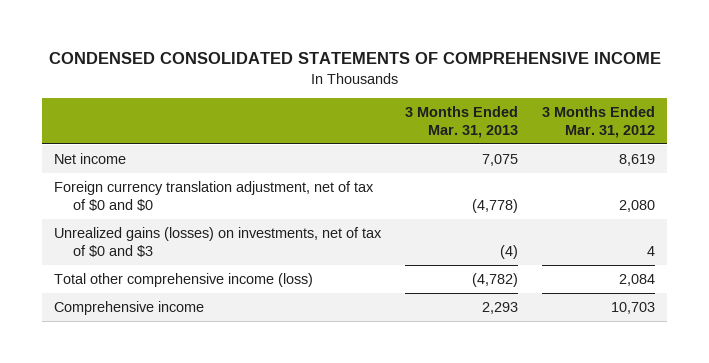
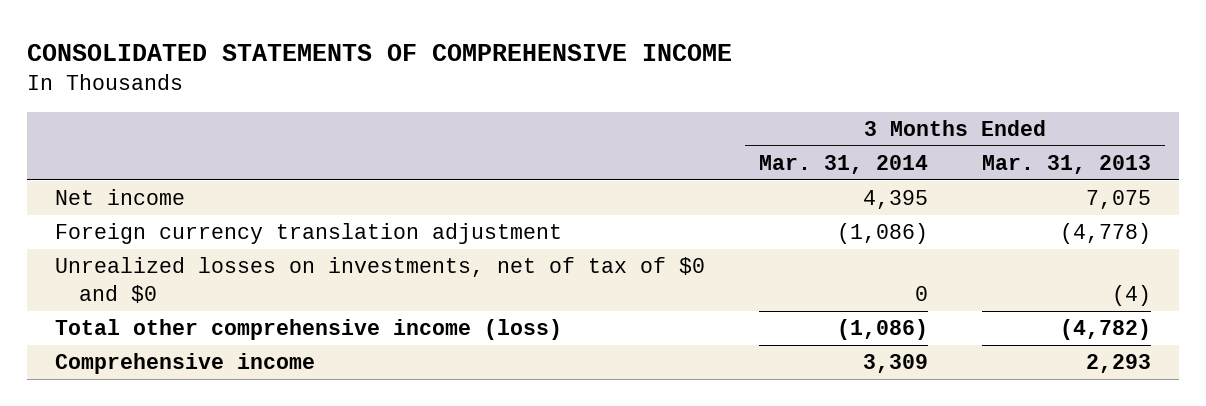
[48,52,661,65] CONDENSED CONSOLIDATED STATEMENTS OF COMPREHENSIVE INCOME -> [27,43,733,61] CONSOLIDATED STATEMENTS OF COMPREHENSIVE INCOME
[542,105,656,138] 3 Months Ended Mar. 31, 2012 -> none
none -> [759,154,929,174] Mar. 31, 2014
[54,180,375,212] Foreign currency translation adjustment, net of tax of $0 and $0 -> [54,223,562,245] Foreign currency translation adjustment
[54,226,383,258] Unrealized gains (losses) on investments, net of tax of $0 and $3 -> [54,257,705,303] Unrealized losses on investments, net of tax of $0 and $0

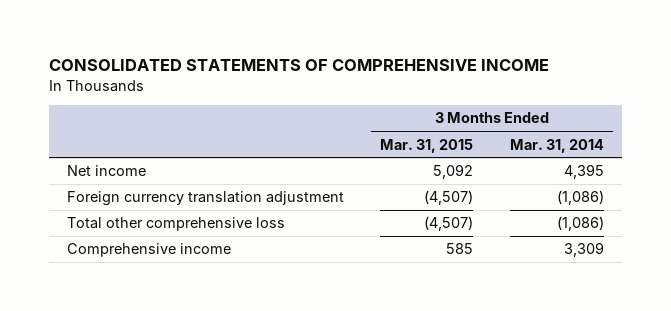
[982,154,1152,174] Mar. 31, 2013 -> none
none -> [380,138,474,153] Mar. 31, 2015
[54,257,705,303] Unrealized losses on investments, net of tax of $0 and $0 -> none
[54,319,562,341] Total other comprehensive income (loss) -> [67,217,286,232] Total other comprehensive loss

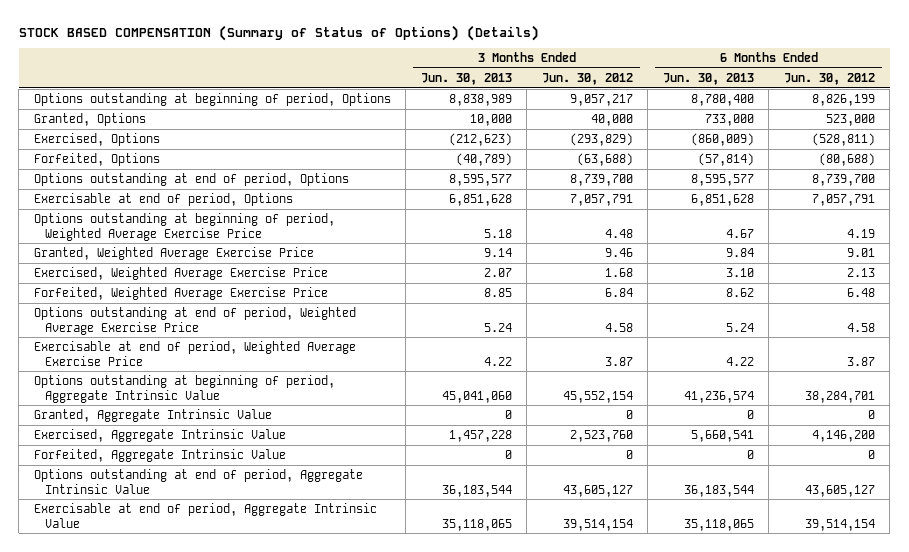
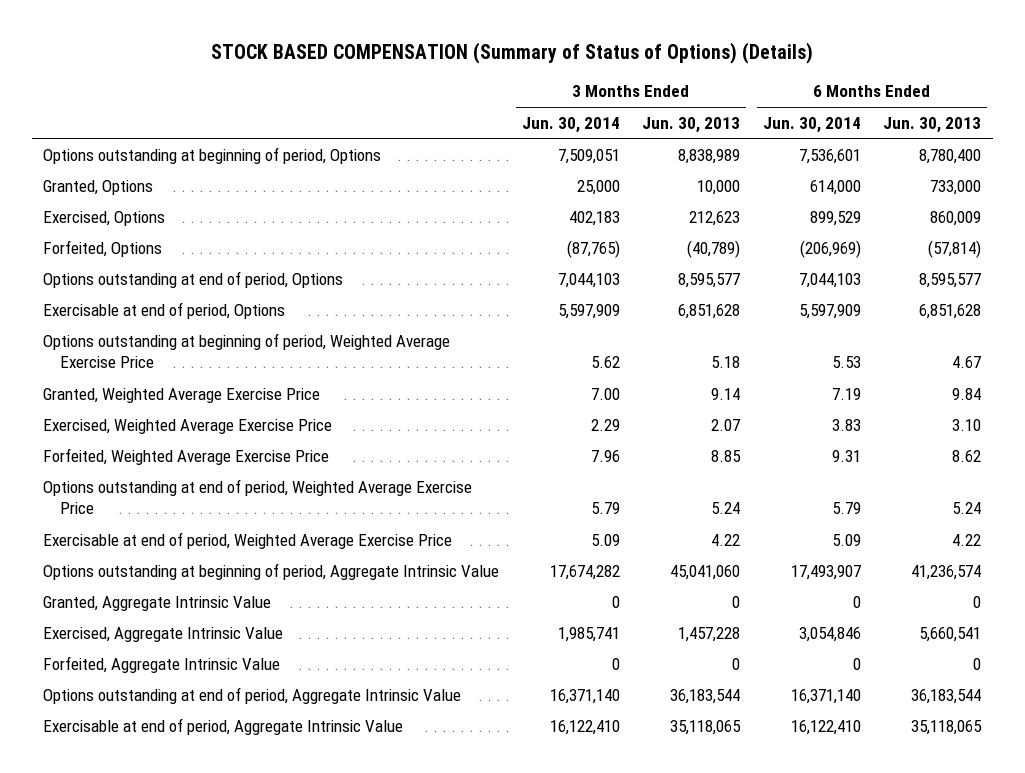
[541,72,633,85] Jun. 30, 2012 -> none
[783,72,875,85] Jun. 30, 2012 -> none
none -> [521,116,620,133] Jun. 30, 2014
none -> [762,116,861,133] Jun. 30, 2014
[448,132,512,146] (212,623) -> [689,210,741,226] 212,623
[690,132,754,146] (860,009) -> [930,210,982,226] 860,009

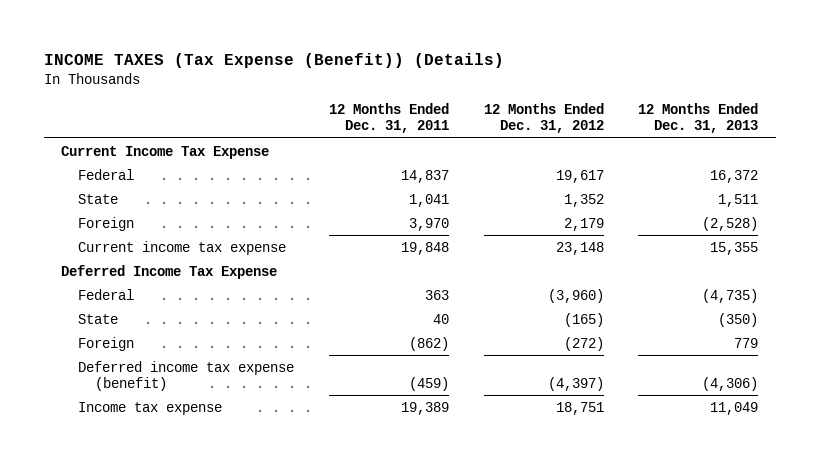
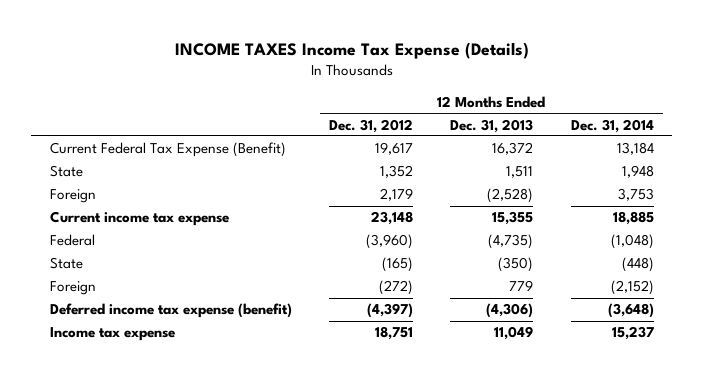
[43,53,504,69] INCOME TAXES (Tax Expense (Benefit)) (Details) -> [174,41,529,59] INCOME TAXES Income Tax Expense (Details)
[328,103,449,134] 12 Months Ended Dec. 31, 2011 -> none
none -> [570,118,654,133] Dec. 31, 2014
[61,145,270,159] Current Income Tax Expense -> none
[78,168,135,180] Federal -> [50,142,287,158] Current Federal Tax Expense (Benefit)
[61,264,278,279] Deferred Income Tax Expense -> none

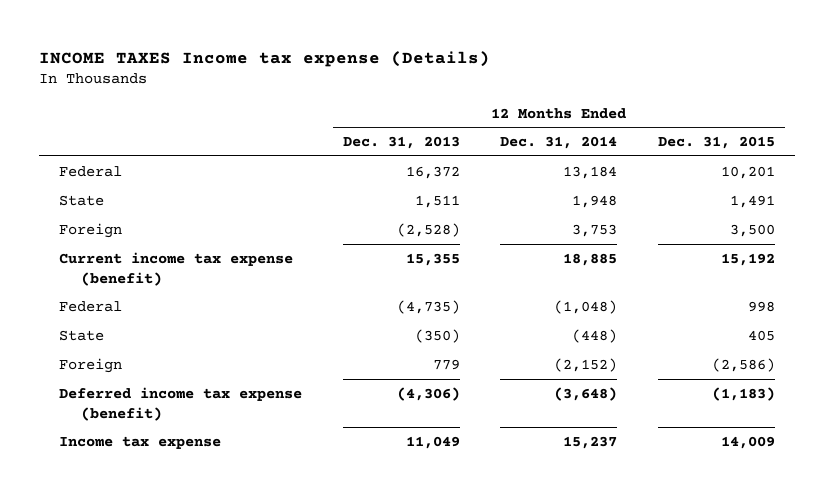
[174,41,529,59] INCOME TAXES Income Tax Expense (Details) -> [38,50,490,67] INCOME TAXES Income tax expense (Details)
[329,118,414,133] Dec. 31, 2012 -> none
none -> [657,136,775,150] Dec. 31, 2015
[50,142,287,158] Current Federal Tax Expense (Benefit) -> [59,165,123,177] Federal
[50,211,230,227] Current income tax expense -> [59,251,294,286] Current income tax expense (benefit)

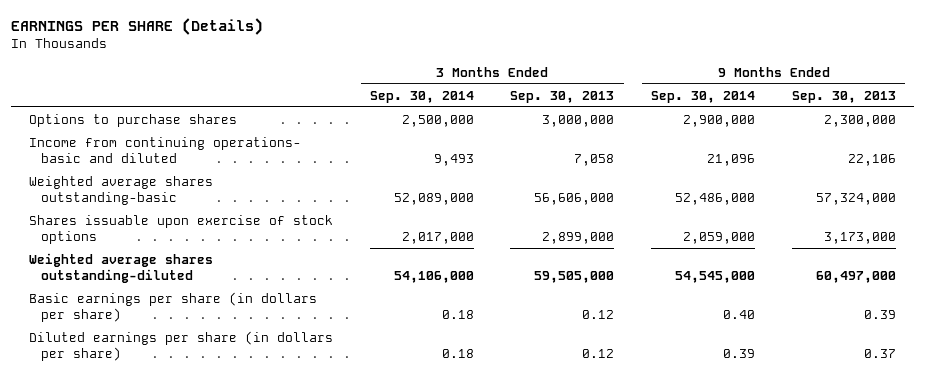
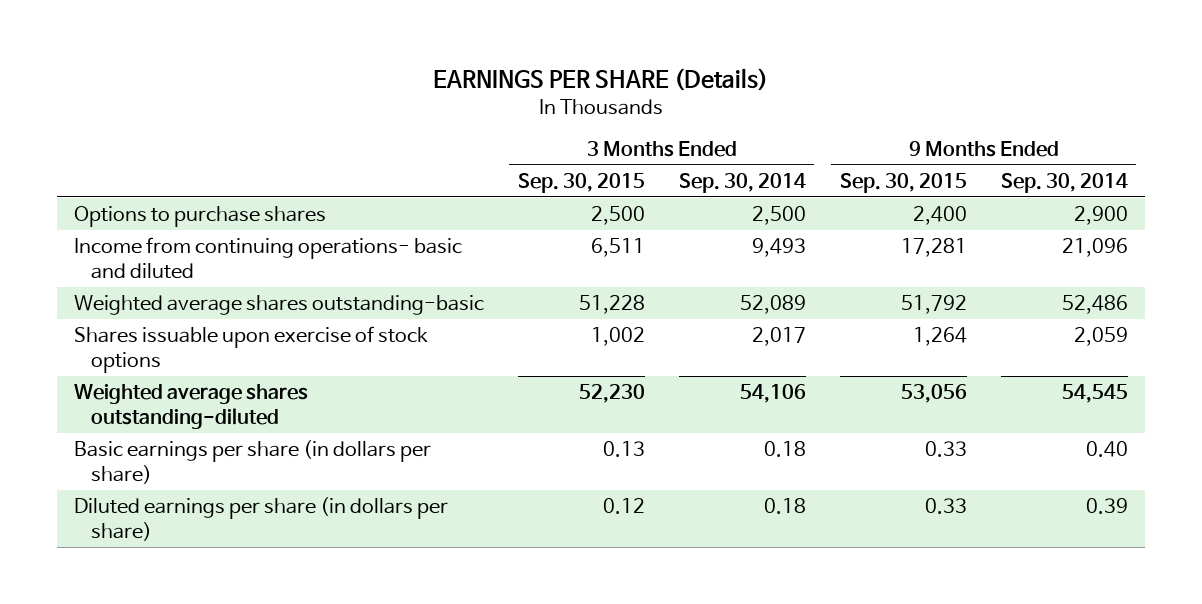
[510,90,615,103] Sep. 30, 2013 -> none
[791,90,896,103] Sep. 30, 2013 -> none
none -> [517,172,645,193] Sep. 30, 2015
none -> [839,172,967,193] Sep. 30, 2015
[401,115,474,128] 2,500,000 -> [751,205,806,225] 2,500
[683,115,756,128] 2,900,000 -> [1073,205,1128,225] 2,900
[393,192,474,205] 52,089,000 -> [739,294,806,314] 52,089
[675,192,756,205] 52,486,000 -> [1061,294,1128,314] 52,486
[401,231,474,244] 2,017,000 -> [751,326,806,346] 2,017
[683,231,756,244] 2,059,000 -> [1073,326,1128,346] 2,059
[393,270,474,283] 54,106,000 -> [739,383,806,403] 54,106
[675,270,756,283] 54,545,000 -> [1061,383,1128,403] 54,545

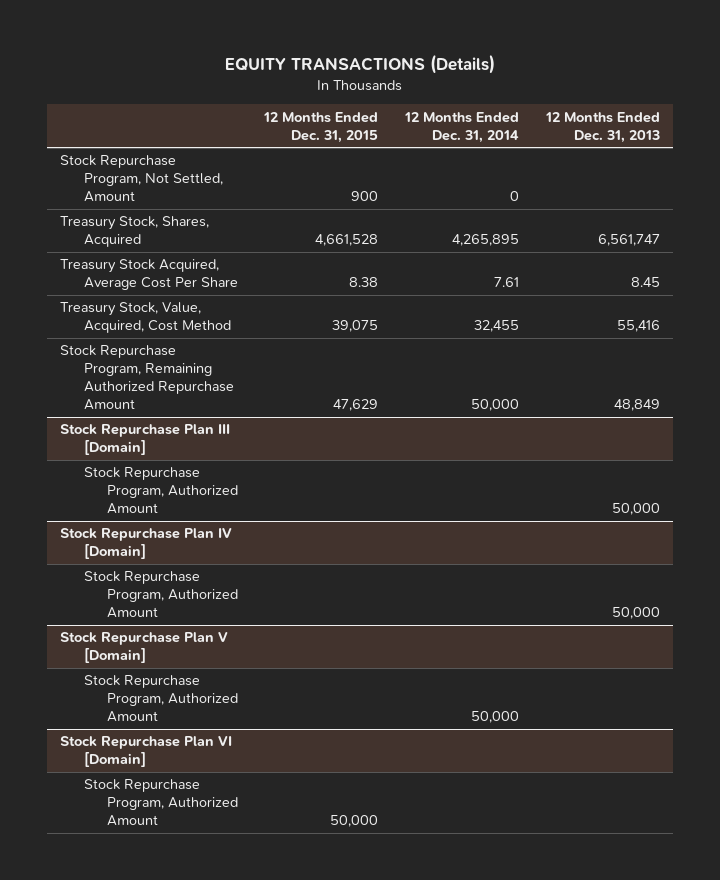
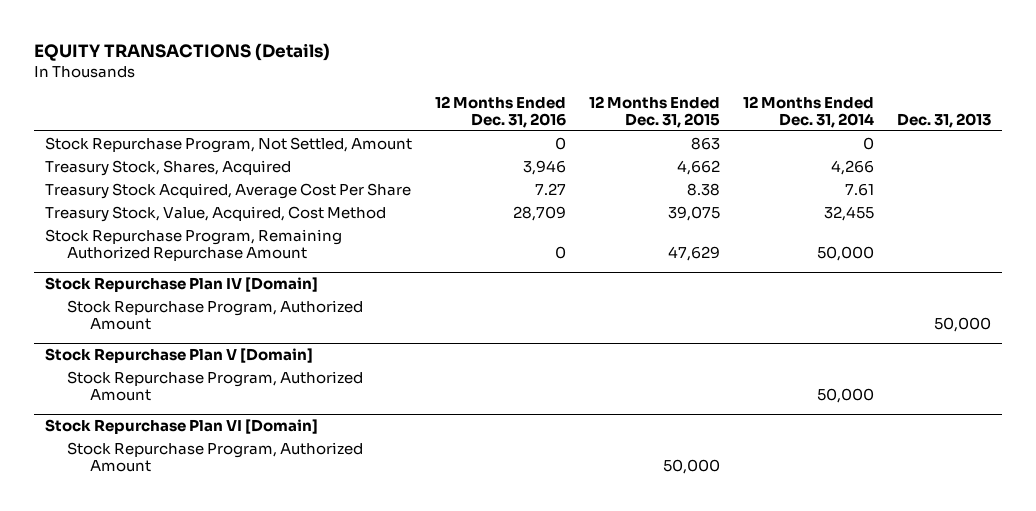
[544,111,660,143] 12 Months Ended Dec. 31, 2013 -> none
none -> [434,96,566,129] 12 Months Ended Dec. 31, 2016
none -> [896,113,991,129] Dec. 31, 2013
[351,191,379,202] 900 -> [690,136,720,150] 863
[315,234,379,247] 4,661,528 -> [676,159,720,175] 4,662
[451,234,519,247] 4,265,895 -> [830,159,874,175] 4,266
[60,424,231,456] Stock Repurchase Plan III [Domain] -> none
[83,467,238,515] Stock Repurchase Program, Authorized Amount -> none

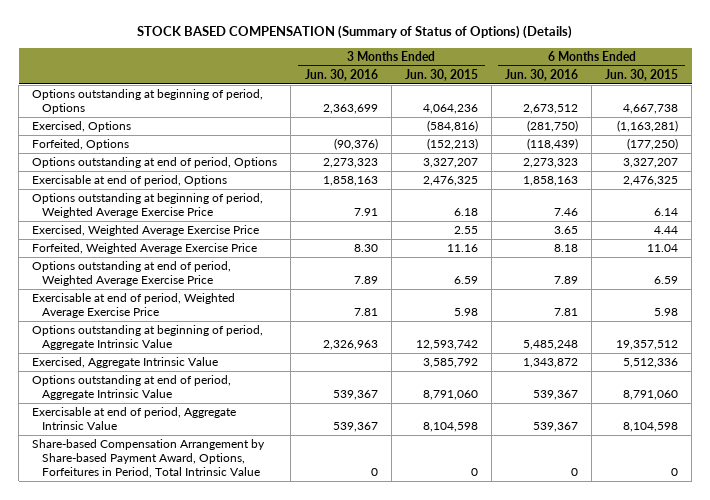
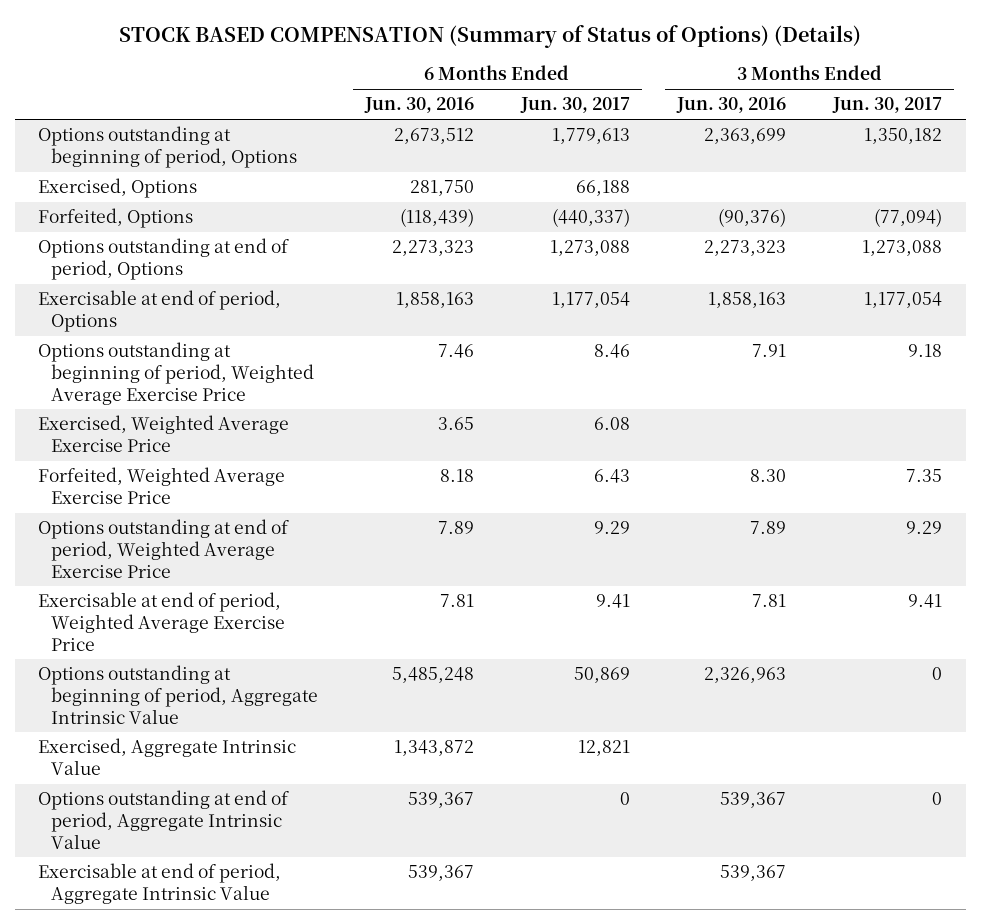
[404,68,478,81] Jun. 30, 2015 -> none
[605,68,679,81] Jun. 30, 2015 -> none
none -> [519,97,630,114] Jun. 30, 2017
none -> [832,97,943,114] Jun. 30, 2017
[526,120,578,133] (281,750) -> [409,180,474,197] 281,750
[32,439,266,478] Share-based Compensation Arrangement by Share-based Payment Award, Options, Forfeitures in Period, Total Intrinsic Value -> none

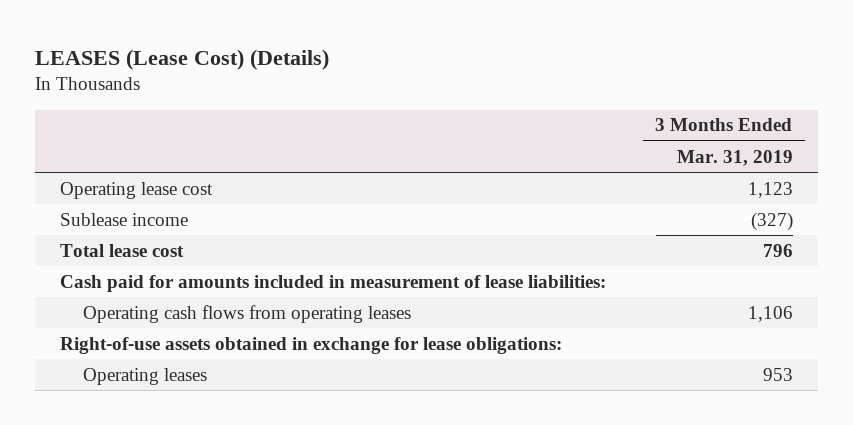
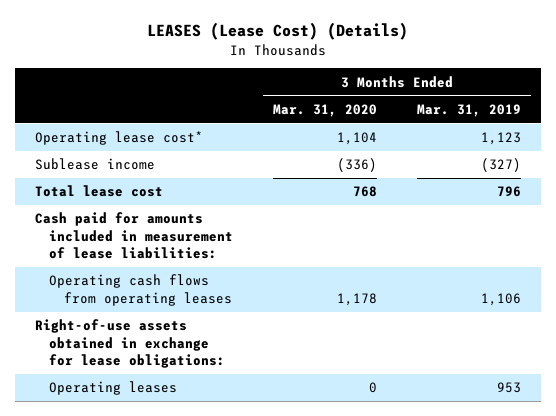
none -> [273,103,378,117] Mar. 31, 2020
[59,181,213,199] Operating lease cost -> [34,131,203,146] Operating lease cost*

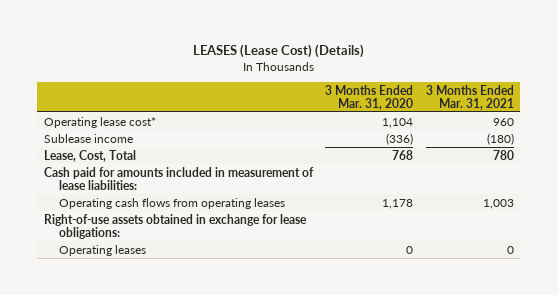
[416,103,521,117] Mar. 31, 2019 -> none
none -> [426,84,515,110] 3 Months Ended Mar. 31, 2021
[34,185,163,198] Total lease cost -> [43,149,136,162] Lease, Cost, Total

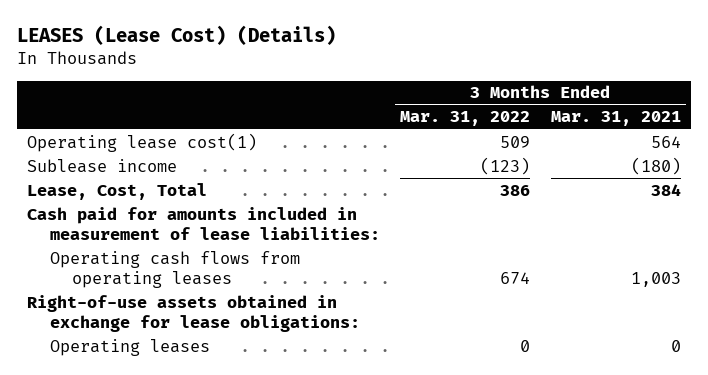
[325,84,414,110] 3 Months Ended Mar. 31, 2020 -> none
none -> [400,111,531,127] Mar. 31, 2022
[43,116,156,128] Operating lease cost* -> [27,132,258,152] Operating lease cost(1)
[493,117,515,126] 960 -> [650,135,681,148] 564
[493,149,515,160] 780 -> [650,183,681,196] 384

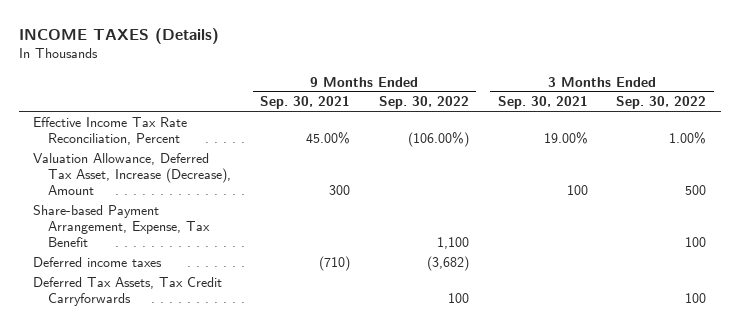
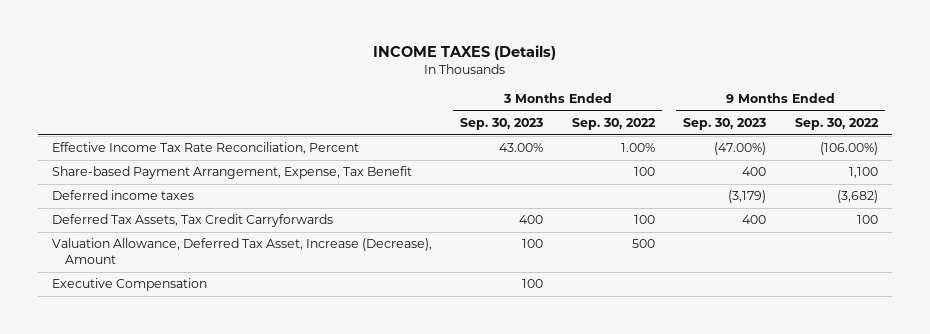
[259,96,350,110] Sep. 30, 2021 -> none
[497,96,588,110] Sep. 30, 2021 -> none
none -> [460,118,544,131] Sep. 30, 2023
none -> [683,118,767,131] Sep. 30, 2023
[33,152,232,195] Valuation Allowance, Deferred Tax Asset, Increase (Decrease), Amount -> [51,238,432,265] Valuation Allowance, Deferred Tax Asset, Increase (Decrease), Amount
none -> [51,278,207,292] Executive Compensation

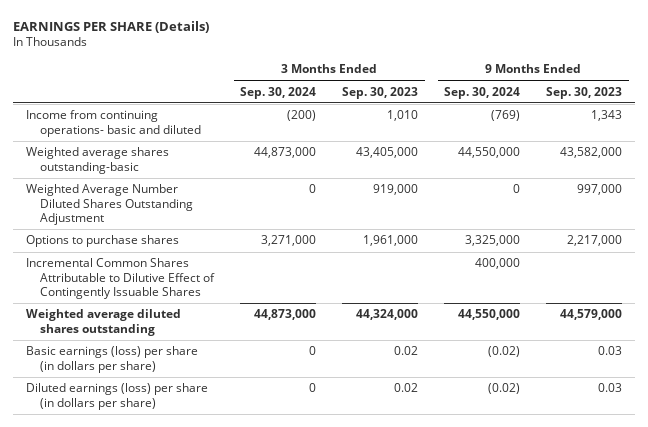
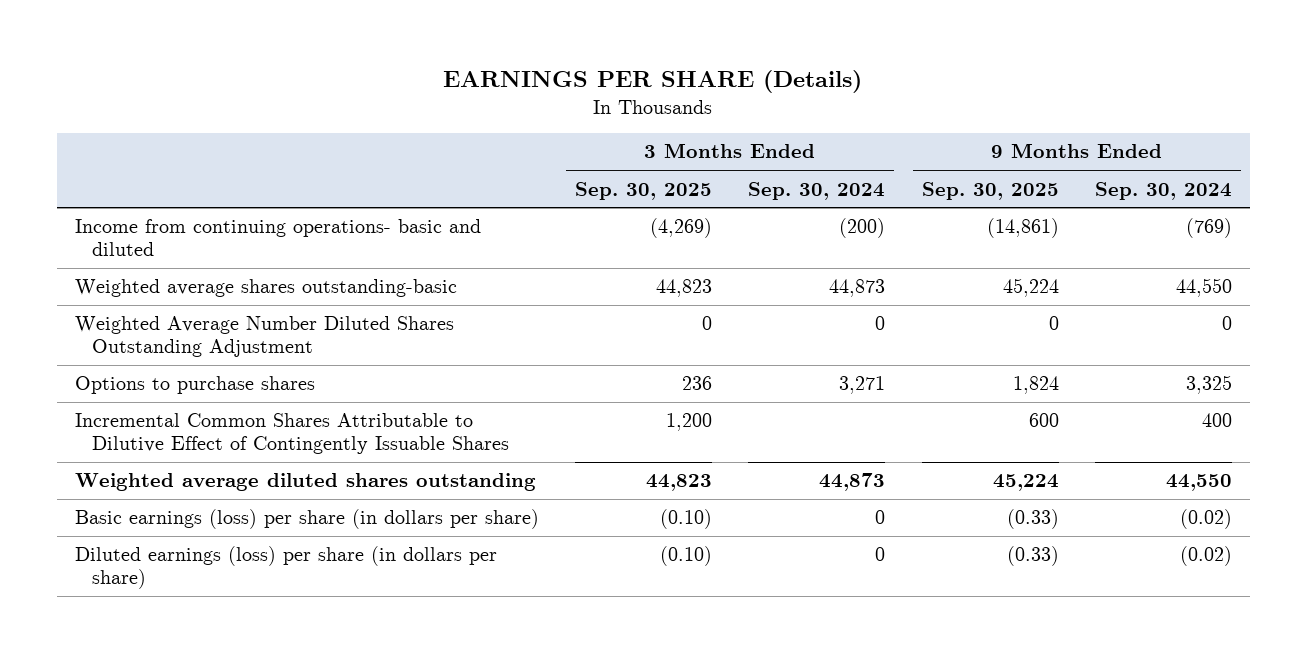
[342,86,419,99] Sep. 30, 2023 -> none
[546,86,623,99] Sep. 30, 2023 -> none
none -> [575,181,713,200] Sep. 30, 2025
none -> [921,181,1059,200] Sep. 30, 2025
[254,147,317,159] 44,873,000 -> [829,279,886,298] 44,873
[458,147,521,159] 44,550,000 -> [1175,278,1232,298] 44,550
[261,235,317,247] 3,271,000 -> [839,376,886,395] 3,271
[465,235,521,247] 3,325,000 -> [1185,375,1232,395] 3,325
[475,258,521,270] 400,000 -> [1201,413,1232,428] 400
[254,309,317,321] 44,873,000 -> [819,473,886,492] 44,873
[458,309,521,321] 44,550,000 -> [1165,474,1232,492] 44,550

